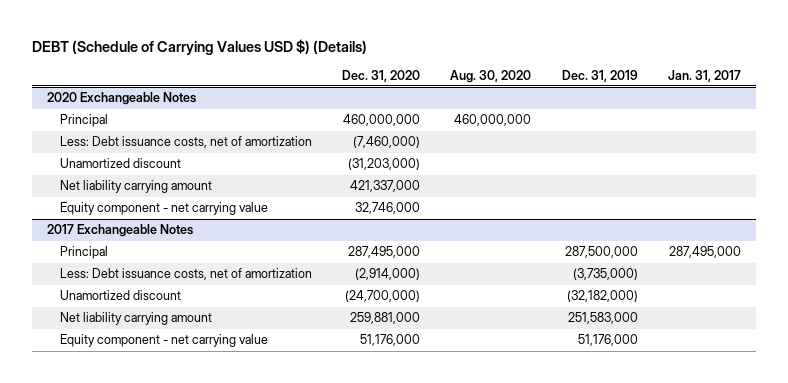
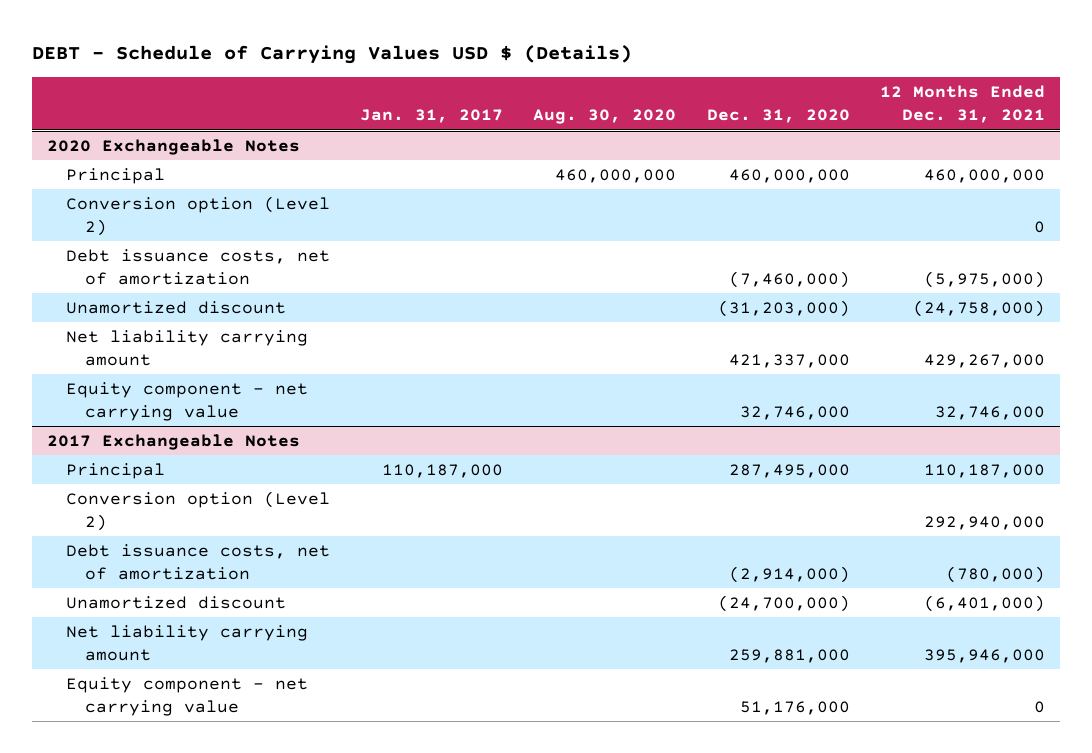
[32,38,368,55] DEBT (Schedule of Carrying Values USD $) (Details) -> [31,45,632,65] DEBT - Schedule of Carrying Values USD $ (Details)
[561,69,638,82] Dec. 31, 2019 -> none
none -> [880,85,1046,124] 12 Months Ended Dec. 31, 2021
none -> [65,195,330,237] Conversion option (Level 2)
[59,136,312,149] Less: Debt issuance costs, net of amortization -> [65,248,330,286] Debt issuance costs, net of amortization
[668,246,741,259] 287,495,000 -> [382,463,504,478] 110,187,000
none -> [65,490,330,532] Conversion option (Level 2)
[59,268,312,281] Less: Debt issuance costs, net of amortization -> [65,543,330,581] Debt issuance costs, net of amortization

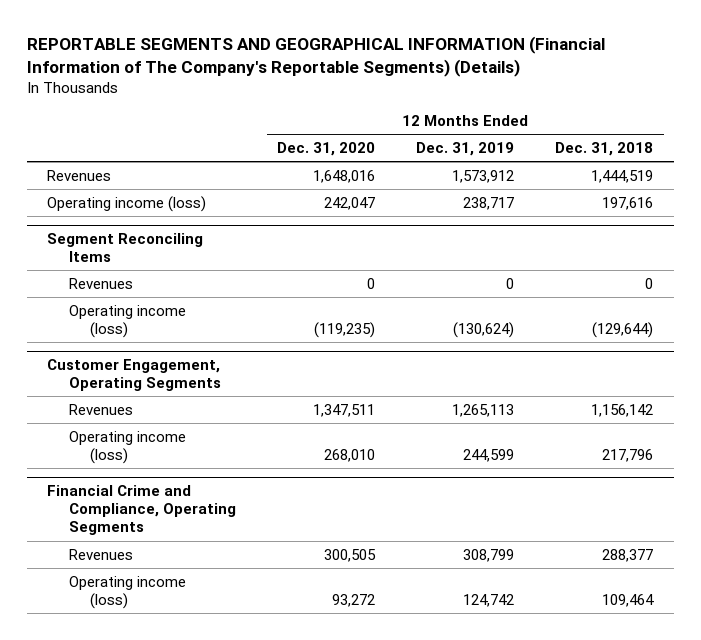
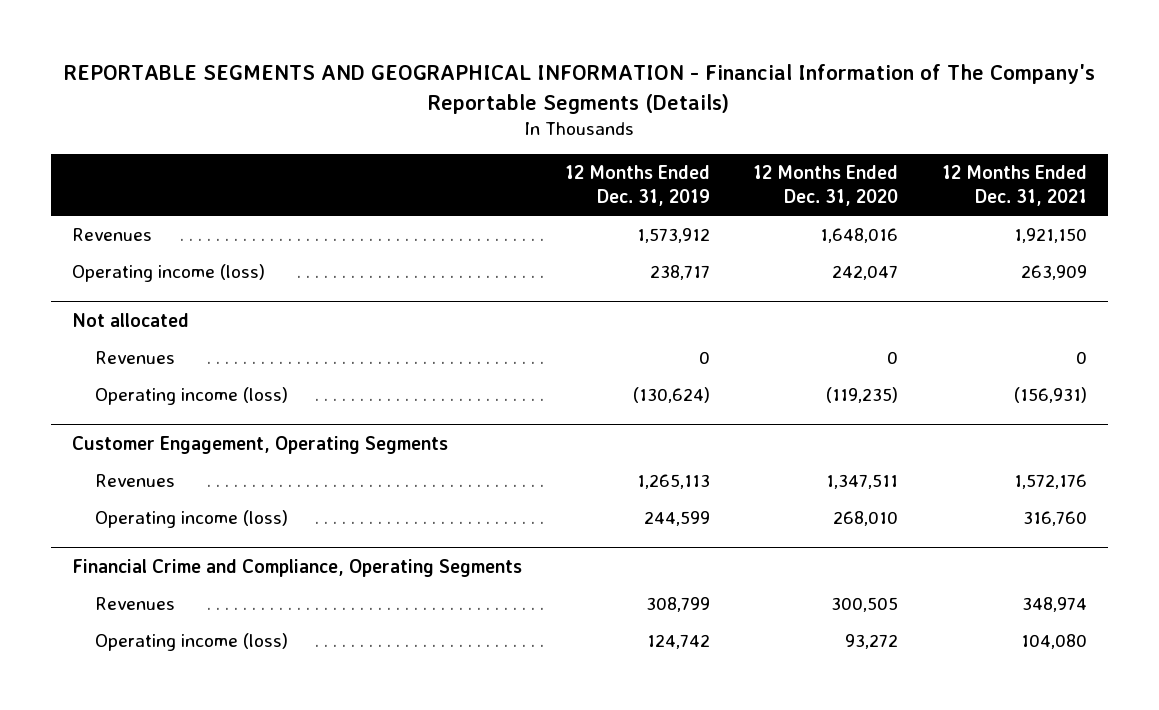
[26,35,605,77] REPORTABLE SEGMENTS AND GEOGRAPHICAL INFORMATION (Financial Information of The Company's Reportable Segments) (Details) -> [64,64,1096,114] REPORTABLE SEGMENTS AND GEOGRAPHICAL INFORMATION - Financial Information of The Company's Reportable Segments (Details)
[555,142,654,157] Dec. 31, 2018 -> none
none -> [941,165,1087,206] 12 Months Ended Dec. 31, 2021
[47,232,204,263] Segment Reconciling Items -> [72,313,190,328] Not allocated

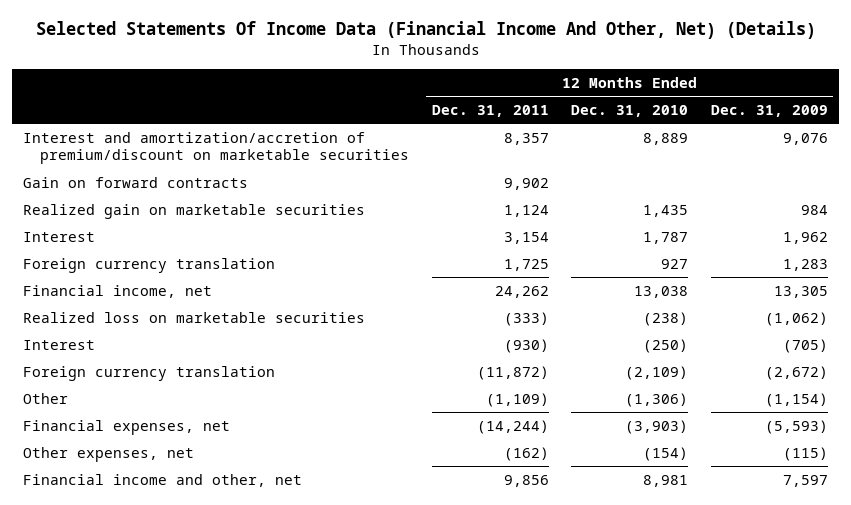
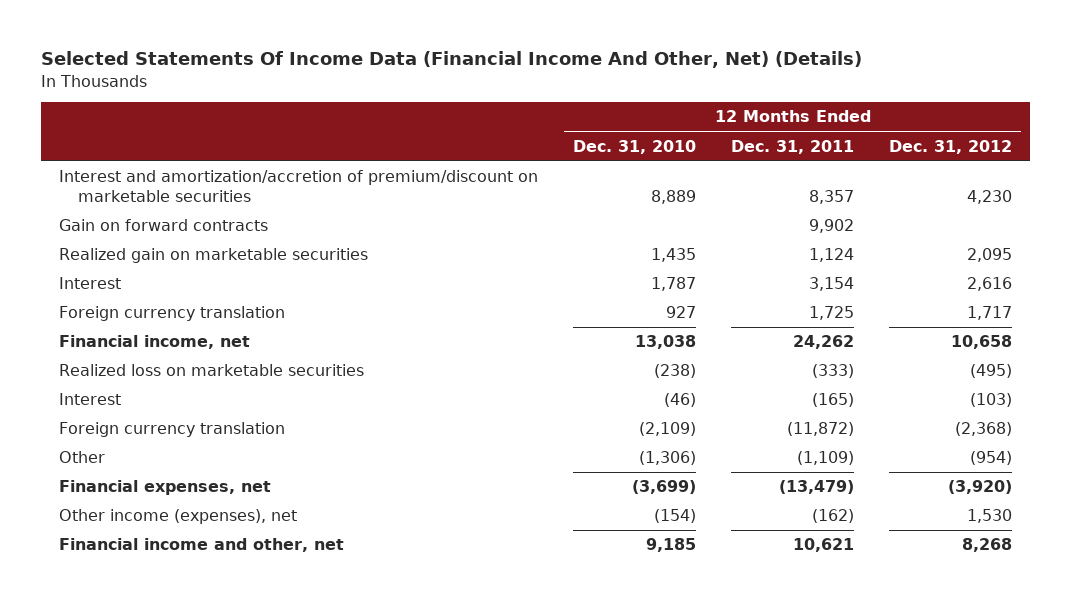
[710,105,828,118] Dec. 31, 2009 -> none
none -> [889,139,1013,154] Dec. 31, 2012
[503,338,549,353] (930) -> [812,393,855,408] (165)
[643,338,689,353] (250) -> [663,393,696,408] (46)
[476,419,549,434] (14,244) -> [779,480,855,495] (13,479)
[625,419,689,434] (3,903) -> [631,480,696,495] (3,699)
[23,446,195,462] Other expenses, net -> [58,509,297,525] Other income (expenses), net
[503,474,549,487] 9,856 -> [793,538,855,553] 10,621
[643,474,689,487] 8,981 -> [645,538,696,553] 9,185

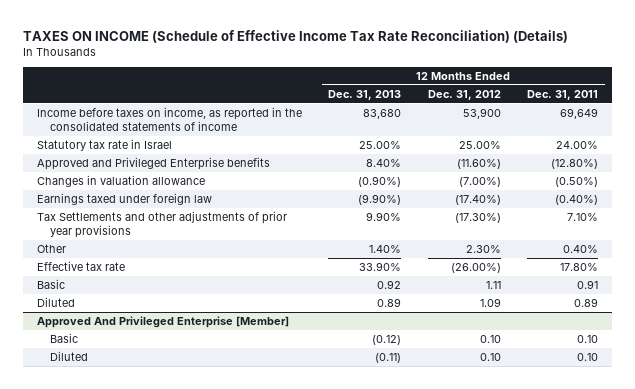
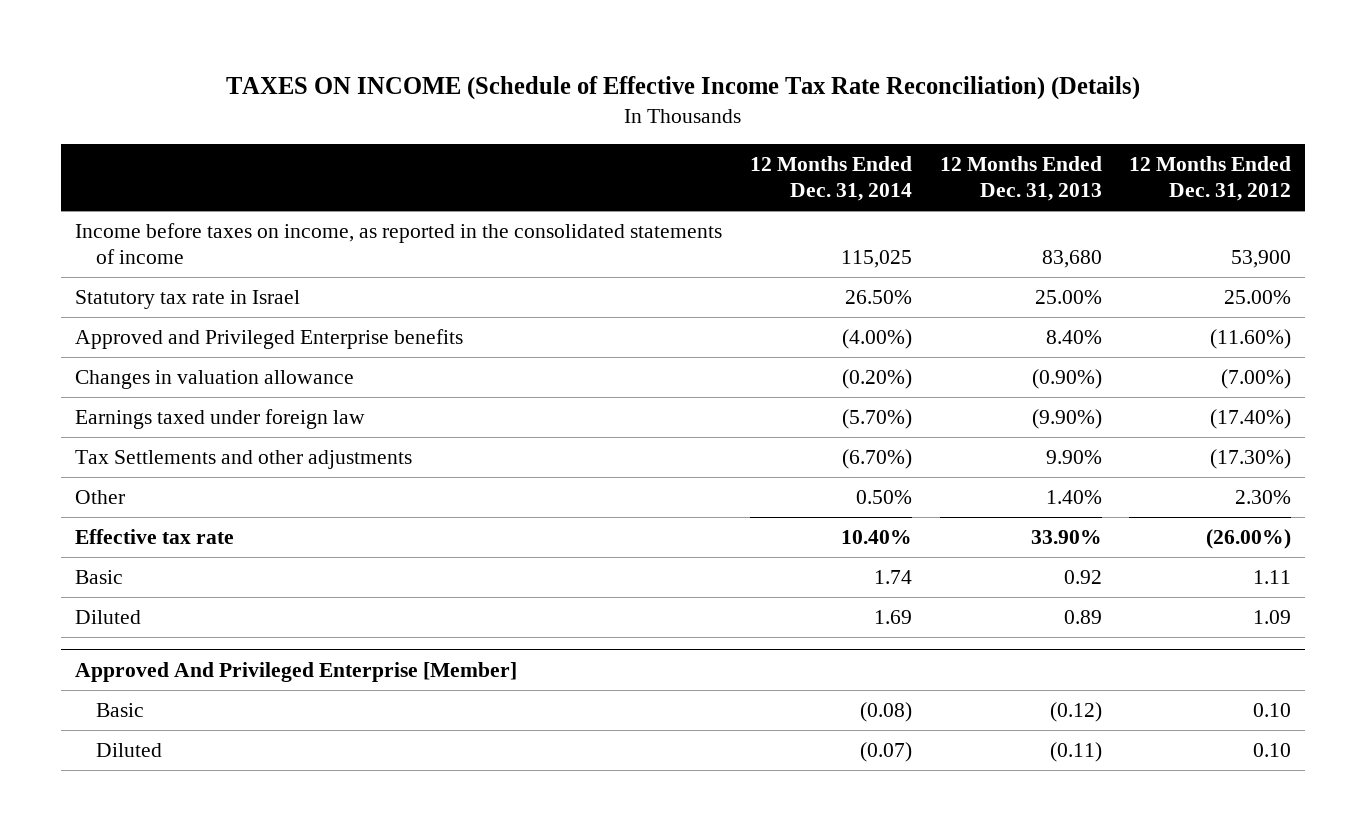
[527,89,599,100] Dec. 31, 2011 -> none
none -> [749,156,912,202] 12 Months Ended Dec. 31, 2014
[36,211,287,239] Tax Settlements and other adjustments of prior year provisions -> [74,449,412,469] Tax Settlements and other adjustments

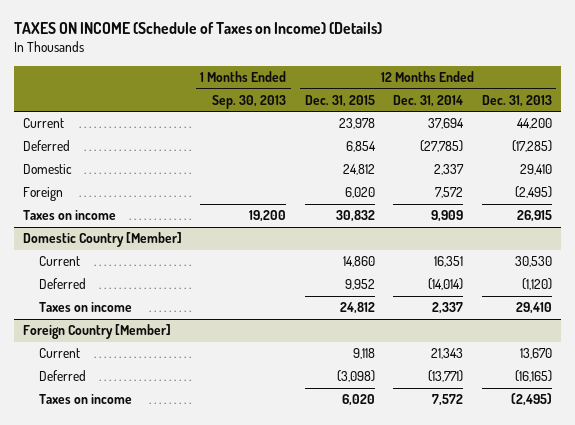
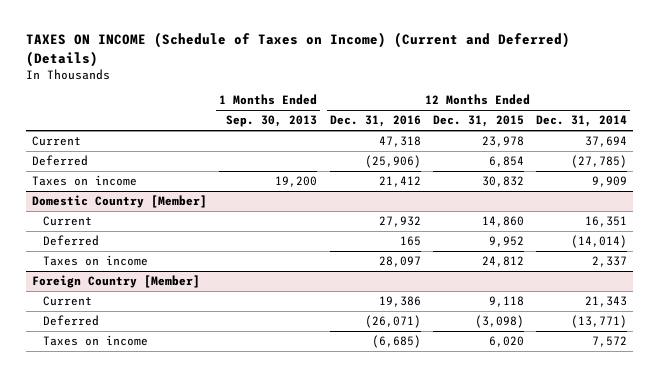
[13,22,382,35] TAXES ON INCOME (Schedule of Taxes on Income) (Details) -> [25,32,570,67] TAXES ON INCOME (Schedule of Taxes on Income) (Current and Deferred) (Details)
[481,94,552,107] Dec. 31, 2013 -> none
none -> [329,115,421,128] Dec. 31, 2016
[23,164,73,175] Domestic -> none
[23,187,64,202] Foreign -> none

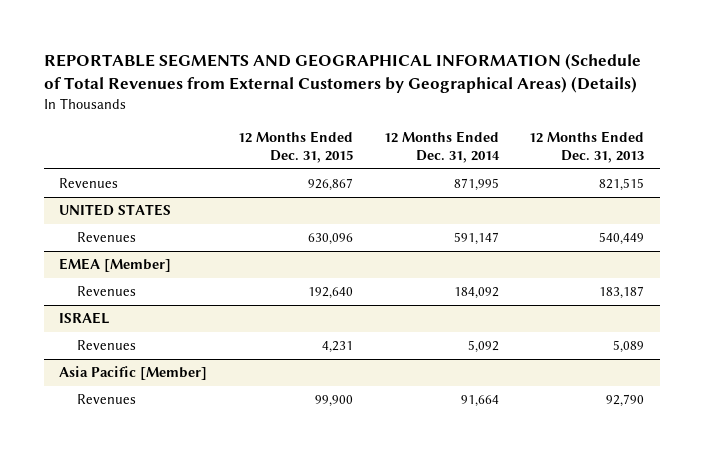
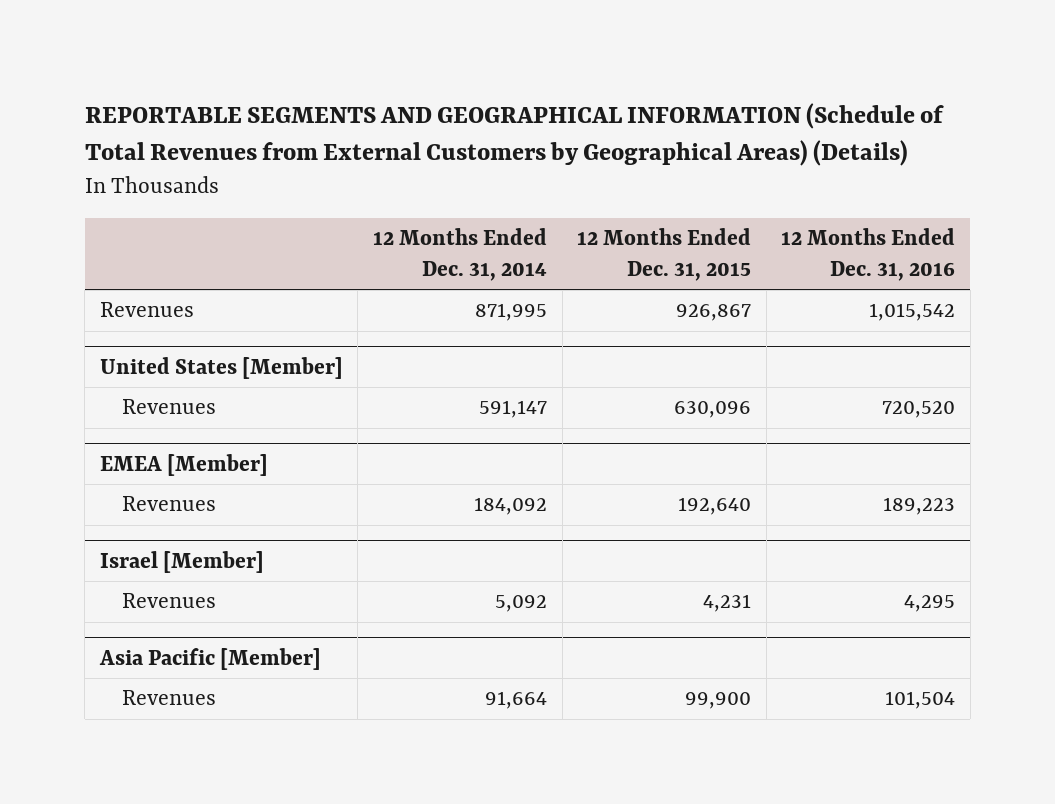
[529,130,645,163] 12 Months Ended Dec. 31, 2013 -> none
none -> [781,228,956,281] 12 Months Ended Dec. 31, 2016
[58,204,171,217] UNITED STATES -> [99,356,343,379] United States [Member]
[58,312,110,325] ISRAEL -> [99,550,264,573] Israel [Member]

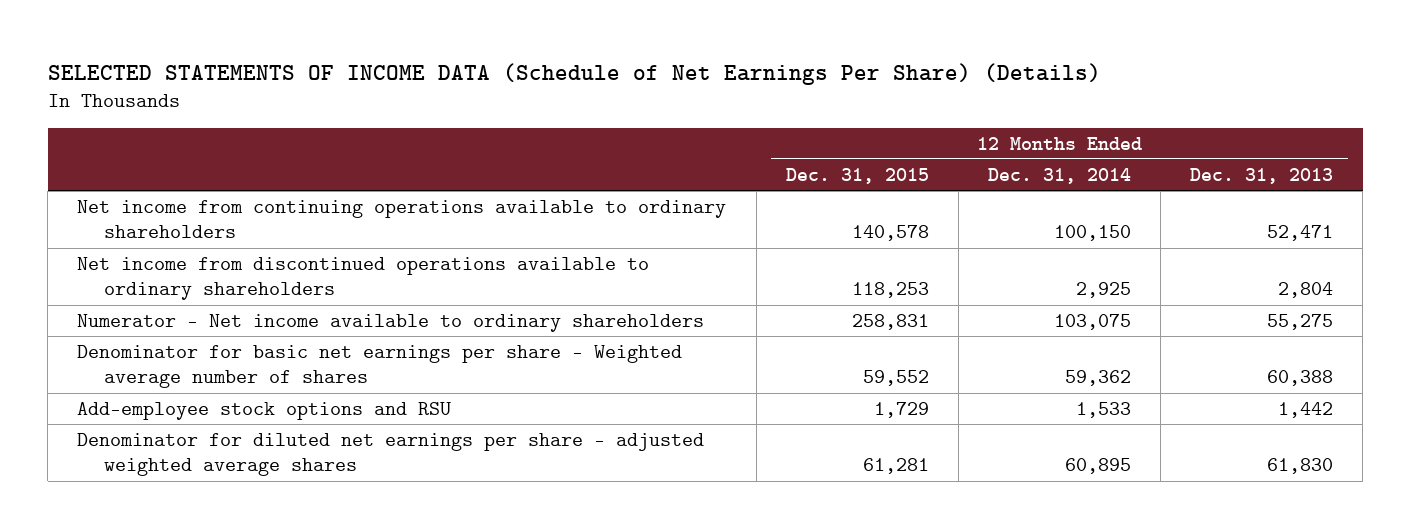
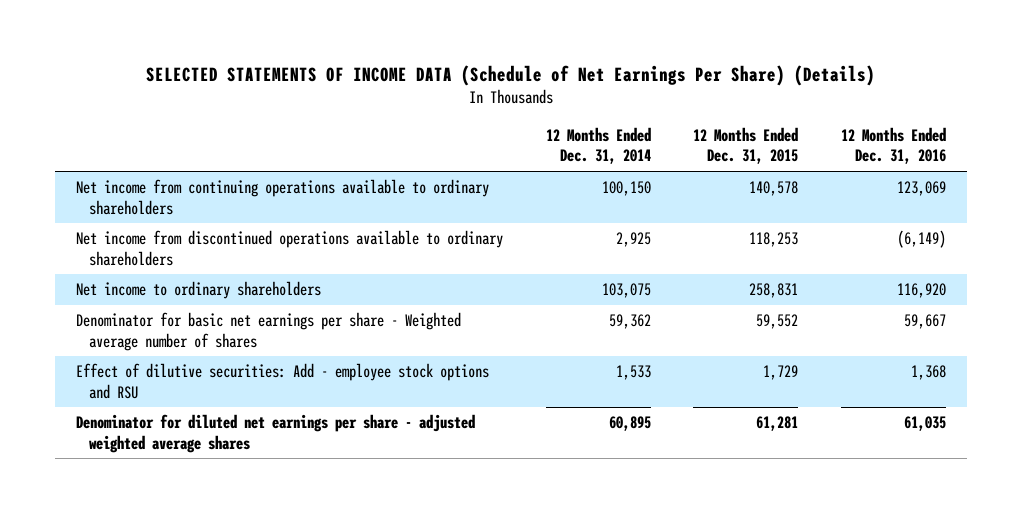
[1190,167,1334,184] Dec. 31, 2013 -> none
none -> [840,127,946,165] 12 Months Ended Dec. 31, 2016
[77,313,705,332] Numerator - Net income available to ordinary shareholders -> [76,281,322,300] Net income to ordinary shareholders
[77,401,452,420] Add-employee stock options and RSU -> [76,363,490,399] Effect of dilutive securities: Add - employee stock options and RSU

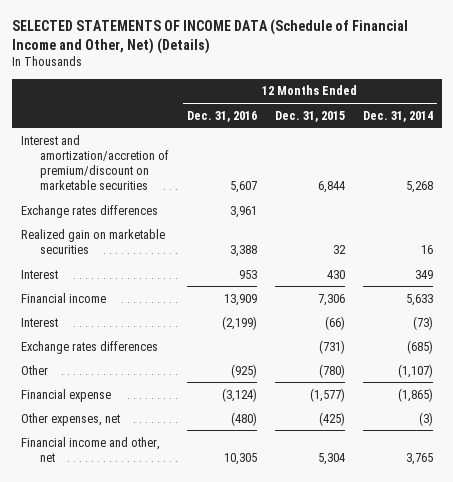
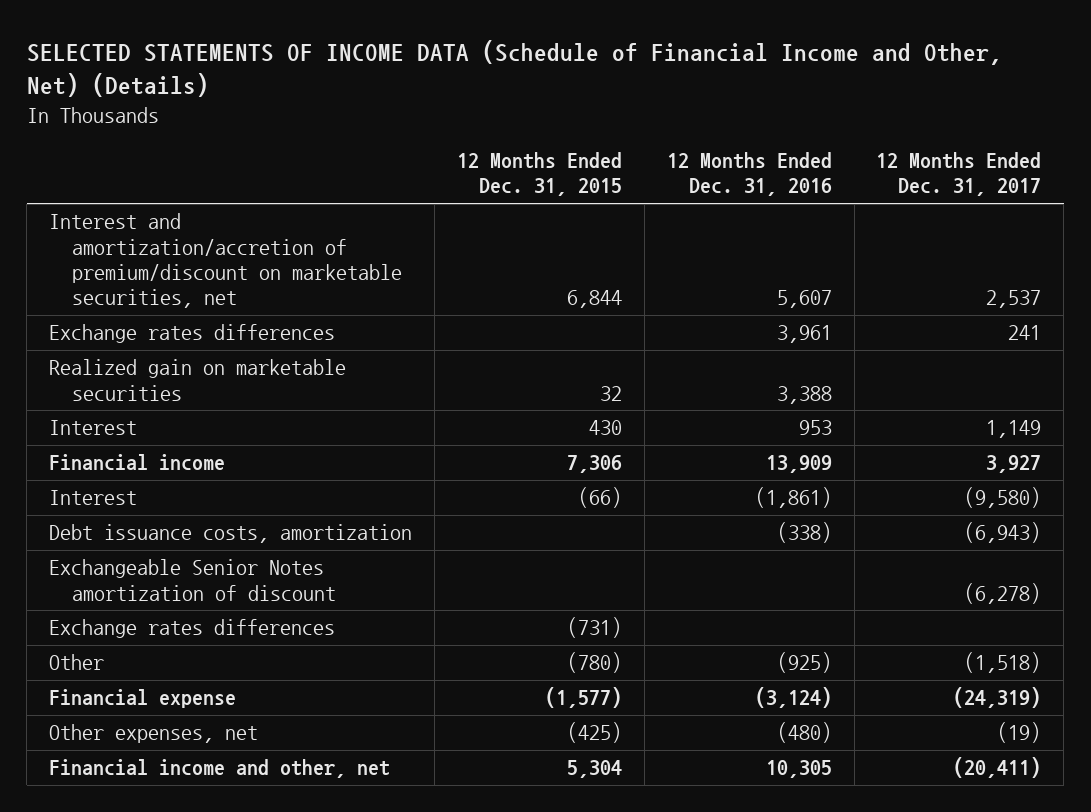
[362,110,433,122] Dec. 31, 2014 -> none
none -> [876,152,1042,197] 12 Months Ended Dec. 31, 2017
[20,134,170,191] Interest and amortization/accretion of premium/discount on marketable securities -> [49,213,402,308] Interest and amortization/accretion of premium/discount on marketable securities, net
[221,315,257,330] (2,199) -> [754,487,832,509] (1,861)
none -> [49,524,413,544] Debt issuance costs, amortization
none -> [49,559,336,601] Exchangeable Senior Notes amortization of discount

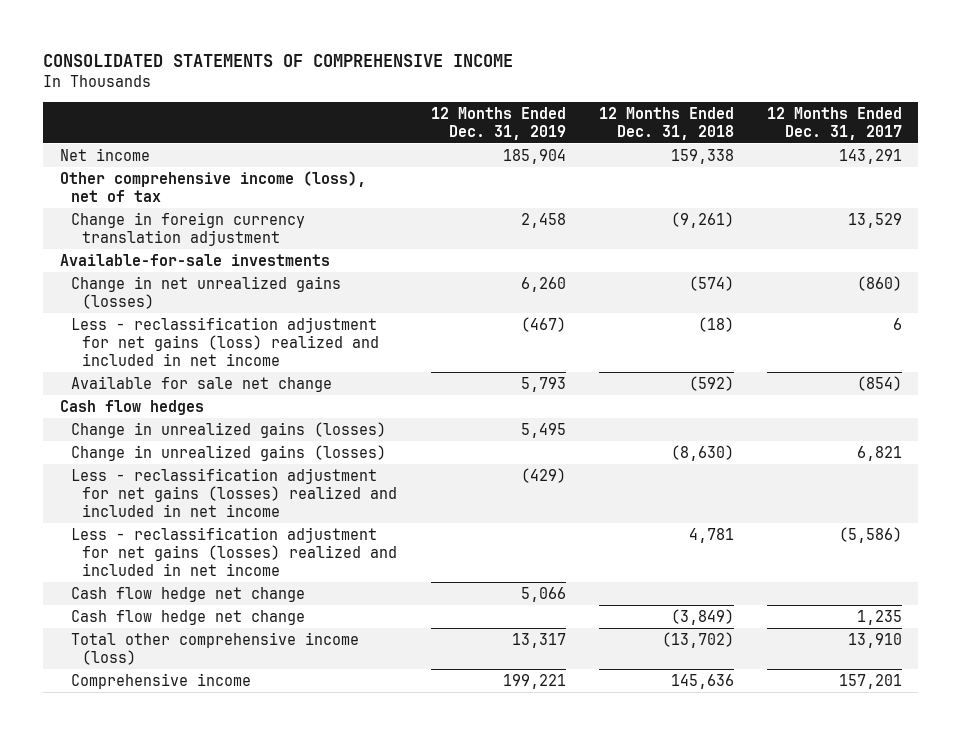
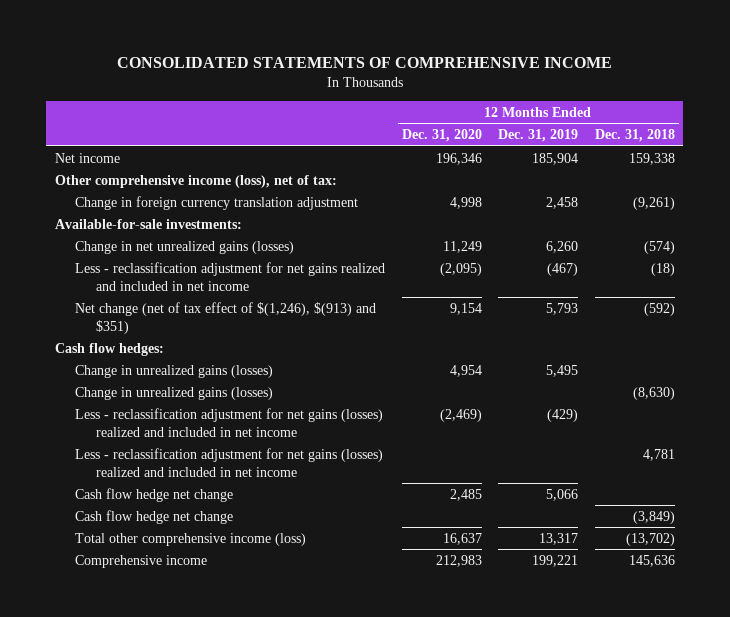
[766,106,902,140] 12 Months Ended Dec. 31, 2017 -> none
none -> [401,129,482,143] Dec. 31, 2020
[59,171,366,203] Other comprehensive income (loss), net of tax -> [54,174,337,188] Other comprehensive income (loss), net of tax:
[59,254,330,267] Available-for-sale investments -> [54,218,242,229] Available-for-sale investments:
[71,317,380,366] Less - reclassification adjustment for net gains (loss) realized and included in net income -> [75,261,386,291] Less - reclassification adjustment for net gains realized and included in net income
[71,376,333,393] Available for sale net change -> [75,301,377,334] Net change (net of tax effect of $(1,246), $(913) and $351)
[59,400,204,416] Cash flow hedges -> [54,342,164,356] Cash flow hedges:

